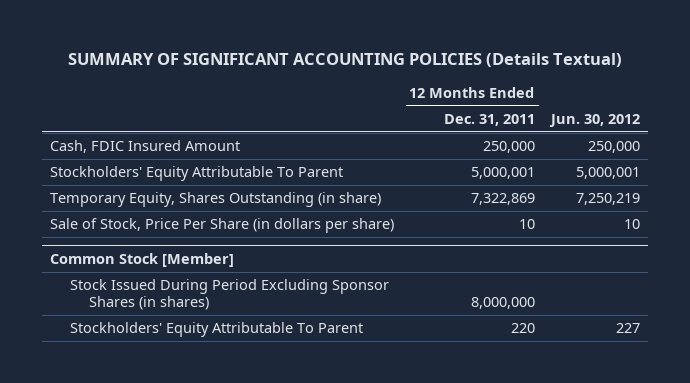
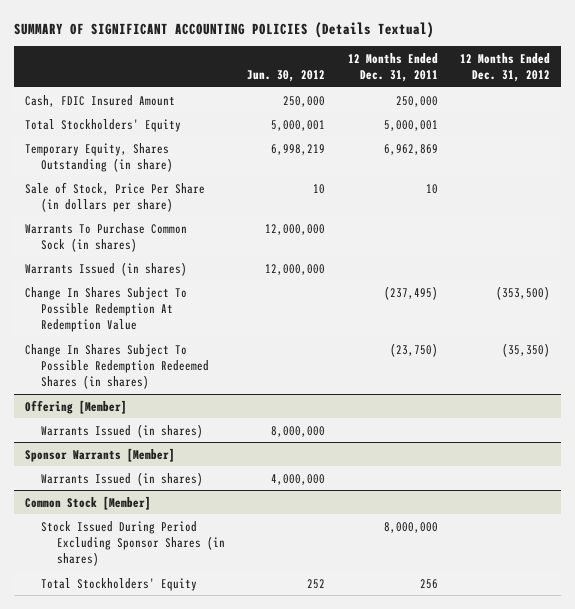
none -> [459,52,550,83] 12 Months Ended Dec. 31, 2012
[50,166,344,182] Stockholders' Equity Attributable To Parent -> [25,118,182,132] Total Stockholders' Equity
[470,193,535,206] 7,322,869 -> [383,143,438,155] 6,962,869
[575,193,640,206] 7,250,219 -> [271,143,326,155] 6,998,219
none -> [25,222,188,252] Warrants To Purchase Common Sock (in shares)
none -> [25,261,188,276] Warrants Issued (in shares)
none -> [25,286,188,333] Change In Shares Subject To Possible Redemption At Redemption Value
none -> [25,343,210,390] Change In Shares Subject To Possible Redemption Redeemed Shares (in shares)
none -> [25,399,128,414] Offering [Member]
none -> [41,423,204,438] Warrants Issued (in shares)
none -> [25,447,176,462] Sponsor Warrants [Member]
none -> [41,471,204,486] Warrants Issued (in shares)
[69,322,363,338] Stockholders' Equity Attributable To Parent -> [41,577,198,591] Total Stockholders' Equity
[510,323,535,334] 220 -> [419,578,438,589] 256
[615,323,640,334] 227 -> [307,578,326,589] 252

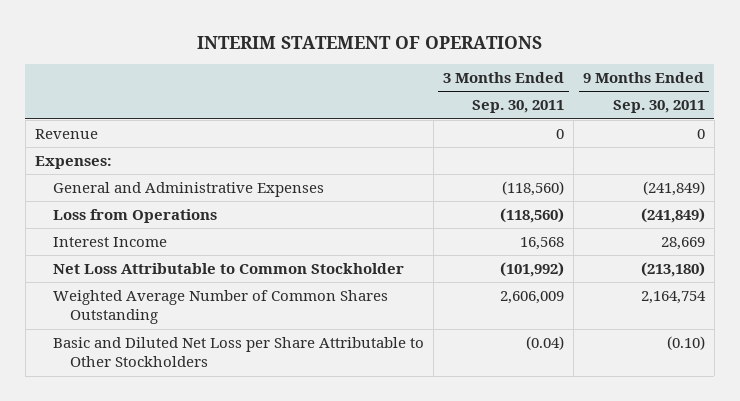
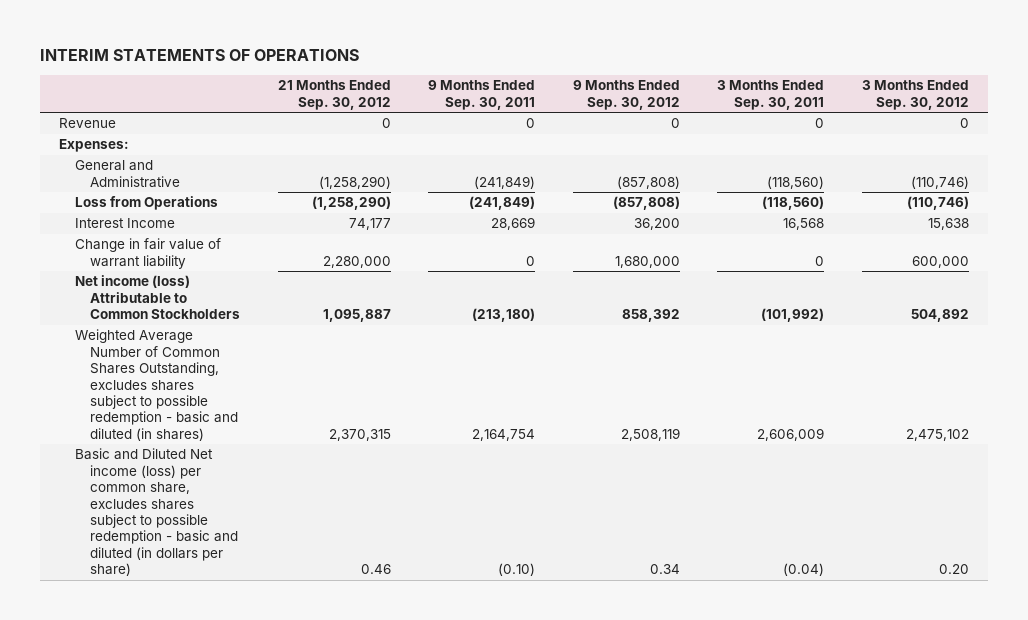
[196,35,542,49] INTERIM STATEMENT OF OPERATIONS -> [39,49,359,62] INTERIM STATEMENTS OF OPERATIONS
none -> [277,80,391,110] 21 Months Ended Sep. 30, 2012
none -> [572,80,680,110] 9 Months Ended Sep. 30, 2012
none -> [861,80,969,110] 3 Months Ended Sep. 30, 2012
[52,182,324,198] General and Administrative Expenses -> [74,160,181,188] General and Administrative
none -> [74,238,221,269] Change in fair value of warrant liability
[52,263,404,275] Net Loss Attributable to Common Stockholder -> [74,275,241,320] Net income (loss) Attributable to Common Stockholders
[52,290,388,325] Weighted Average Number of Common Shares Outstanding -> [74,329,239,441] Weighted Average Number of Common Shares Outstanding, excludes shares subject to possible redemption - basic and diluted (in shares)
[52,337,424,368] Basic and Diluted Net Loss per Share Attributable to Other Stockholders -> [74,448,239,577] Basic and Diluted Net income (loss) per common share, excludes shares subject to possible redemption - basic and diluted (in dollars per share)

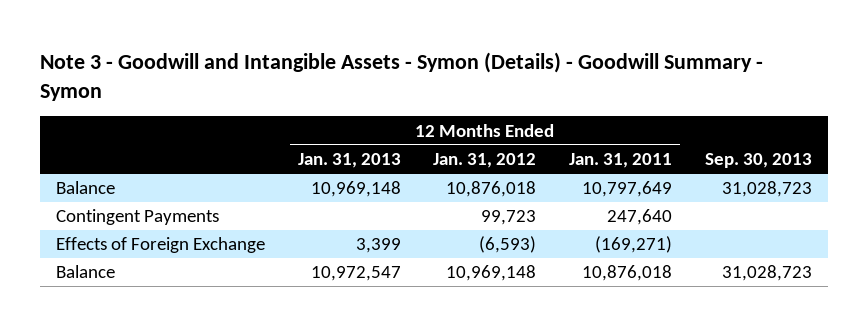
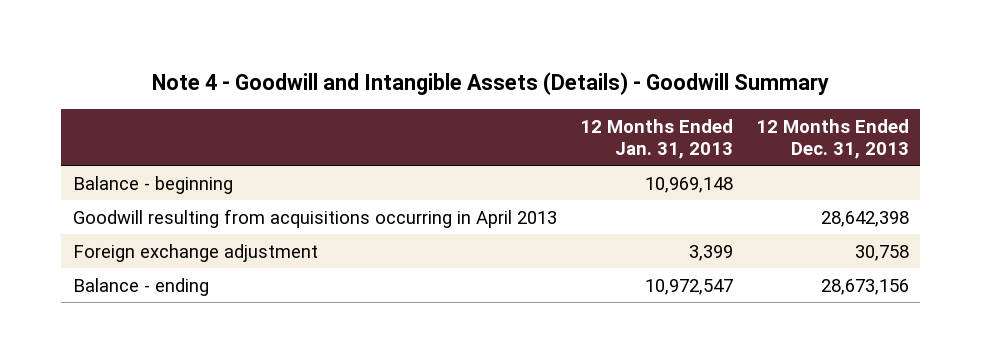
[39,51,763,101] Note 3 - Goodwill and Intangible Assets - Symon (Details) - Goodwill Summary - Symon -> [151,72,829,96] Note 4 - Goodwill and Intangible Assets (Details) - Goodwill Summary
[433,153,537,169] Jan. 31, 2012 -> none
[568,153,672,169] Jan. 31, 2011 -> none
[704,153,812,169] Sep. 30, 2013 -> none
none -> [755,118,909,160] 12 Months Ended Dec. 31, 2013
[56,209,220,226] Contingent Payments -> none
[56,181,116,195] Balance -> [72,175,233,194] Balance - beginning
none -> [72,208,557,228] Goodwill resulting from acquisitions occurring in April 2013
[56,237,266,254] Effects of Foreign Exchange -> [72,243,318,262] Foreign exchange adjustment
[56,265,116,279] Balance -> [72,277,209,296] Balance - ending

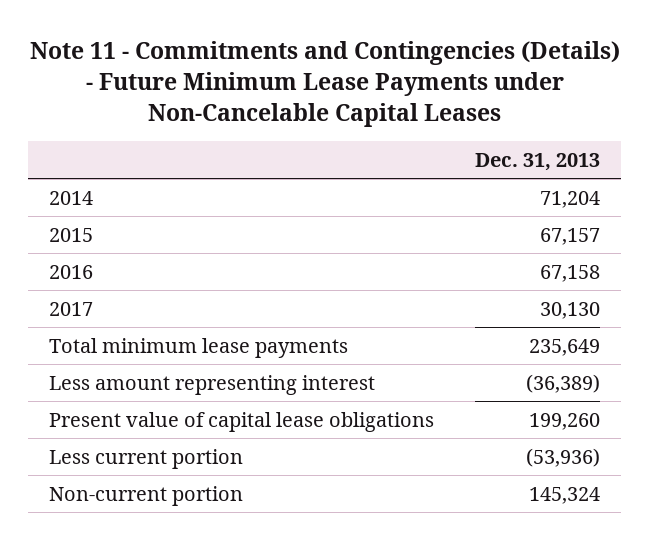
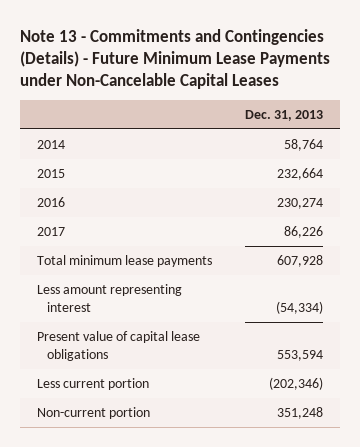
[29,40,620,128] Note 11 - Commitments and Contingencies (Details) - Future Minimum Lease Payments under Non-Cancelable Capital Leases -> [19,28,330,89] Note 13 - Commitments and Contingencies (Details) - Future Minimum Lease Payments under Non-Cancelable Capital Leases
[540,190,601,208] 71,204 -> [284,138,324,151] 58,764
[540,227,601,245] 67,157 -> [277,167,324,180] 232,664
[540,264,601,282] 67,158 -> [277,197,324,209] 230,274
[540,301,601,319] 30,130 -> [284,225,324,238] 86,226
[529,338,601,356] 235,649 -> [277,254,324,267] 607,928
[526,373,601,393] (36,389) -> [276,300,324,314] (54,334)
[529,412,601,430] 199,260 -> [277,349,324,361] 553,594
[526,447,601,467] (53,936) -> [269,376,324,390] (202,346)
[529,486,601,504] 145,324 -> [277,406,324,419] 351,248

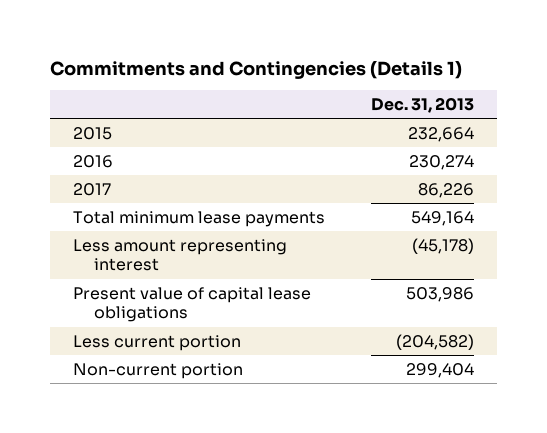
[19,28,330,89] Note 13 - Commitments and Contingencies (Details) - Future Minimum Lease Payments under Non-Cancelable Capital Leases -> [49,60,462,79] Commitments and Contingencies (Details 1)
[36,139,65,149] 2014 -> none
[277,254,324,267] 607,928 -> [410,210,474,226] 549,164
[276,300,324,314] (54,334) -> [411,237,474,254] (45,178)
[277,349,324,361] 553,594 -> [405,286,474,302] 503,986
[269,376,324,390] (202,346) -> [395,333,474,350] (204,582)
[277,406,324,419] 351,248 -> [405,362,474,378] 299,404

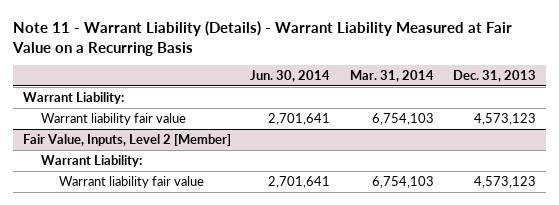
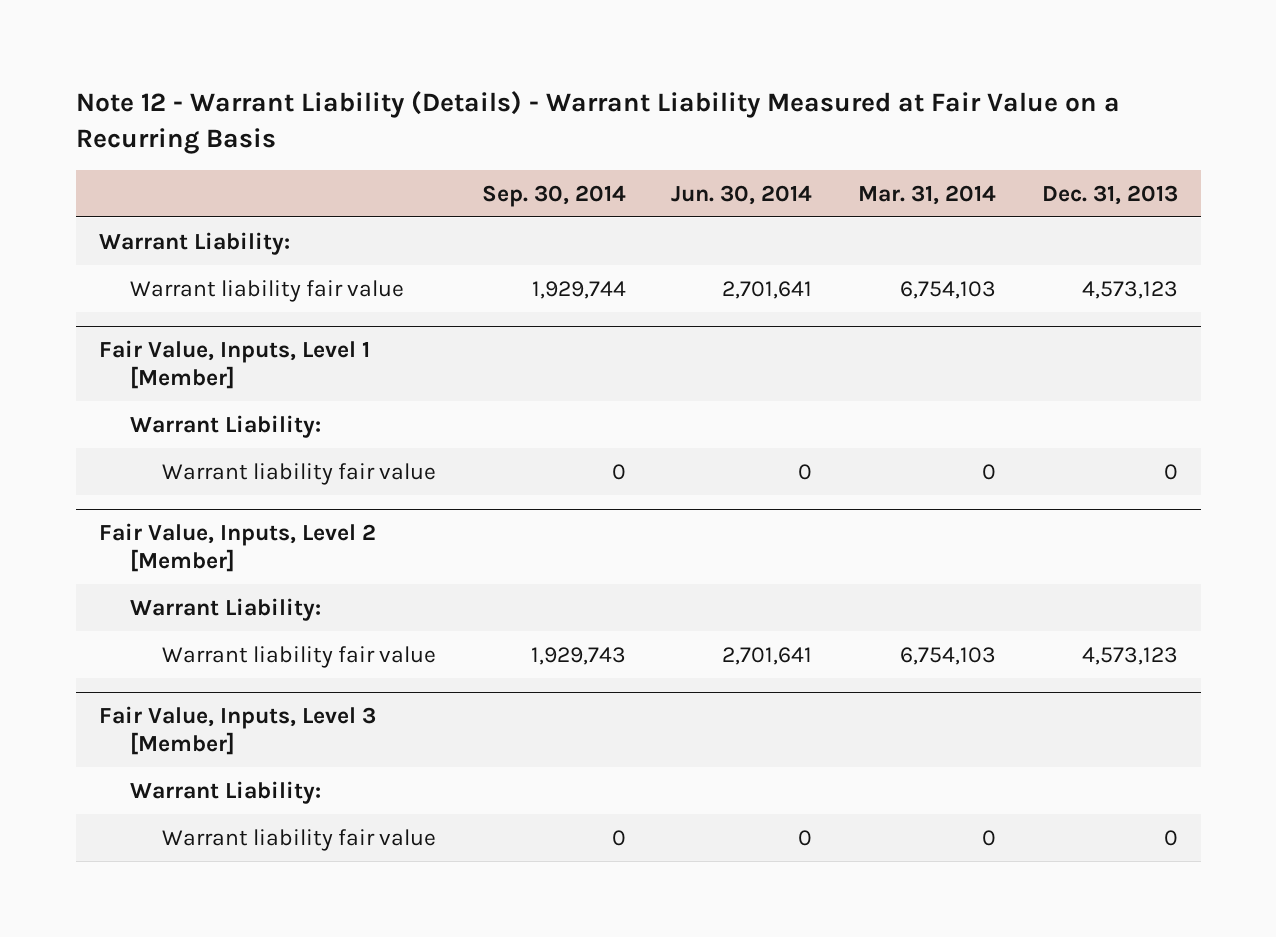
[12,21,513,56] Note 11 - Warrant Liability (Details) - Warrant Liability Measured at Fair Value on a Recurring Basis -> [75,91,1120,155] Note 12 - Warrant Liability (Details) - Warrant Liability Measured at Fair Value on a Recurring Basis
none -> [481,184,626,207] Sep. 30, 2014
none -> [98,339,370,390] Fair Value, Inputs, Level 1 [Member]
none -> [130,414,322,438] Warrant Liability:
none -> [161,462,436,485] Warrant liability fair value
none -> [98,705,376,756] Fair Value, Inputs, Level 3 [Member]
none -> [130,780,322,804] Warrant Liability:
none -> [161,828,436,851] Warrant liability fair value

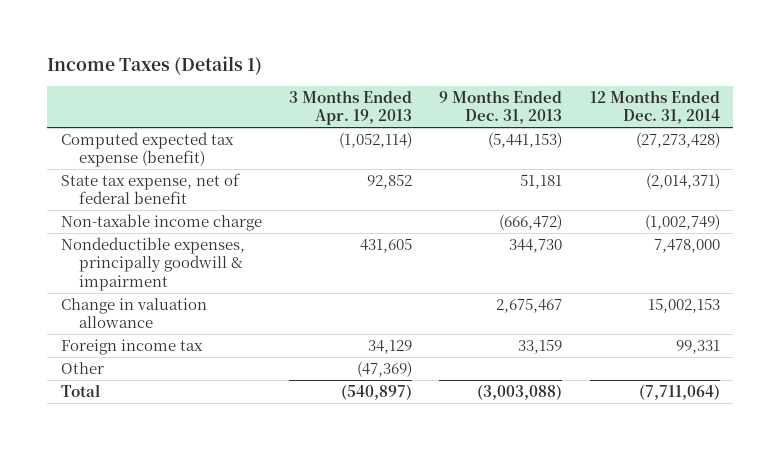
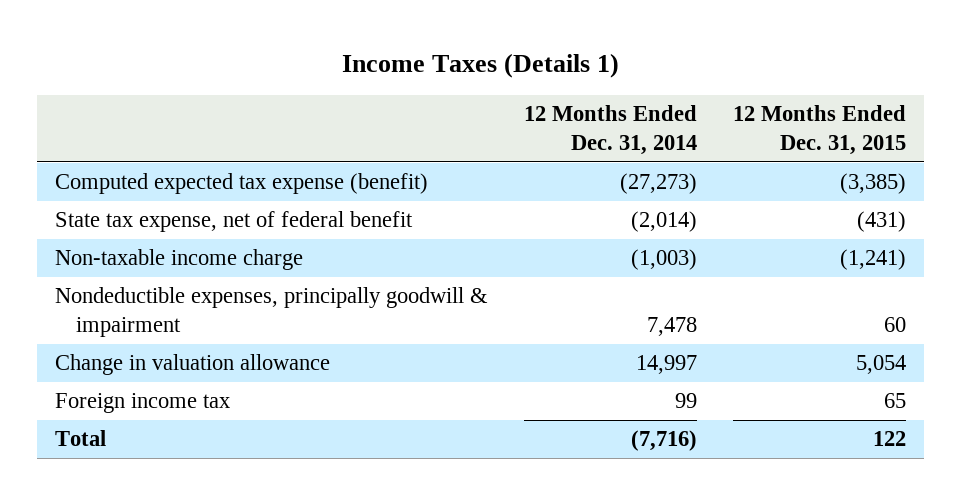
[289,89,413,126] 3 Months Ended Apr. 19, 2013 -> none
[439,89,563,125] 9 Months Ended Dec. 31, 2013 -> none
none -> [733,105,907,155] 12 Months Ended Dec. 31, 2015
[60,362,104,375] Other -> none
[635,132,720,149] (27,273,428) -> [620,173,698,195] (27,273)
[645,173,720,190] (2,014,371) -> [631,211,698,233] (2,014)
[644,214,720,231] (1,002,749) -> [631,249,698,271] (1,003)
[653,239,720,254] 7,478,000 -> [647,316,698,336] 7,478
[647,298,720,314] 15,002,153 -> [636,355,698,375] 14,997
[675,340,720,355] 99,331 -> [675,393,698,409] 99
[638,384,720,401] (7,711,064) -> [631,430,698,452] (7,716)

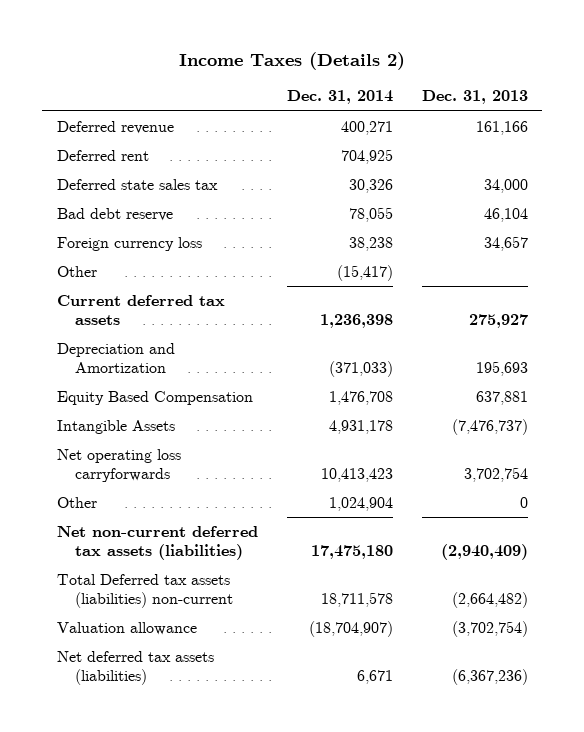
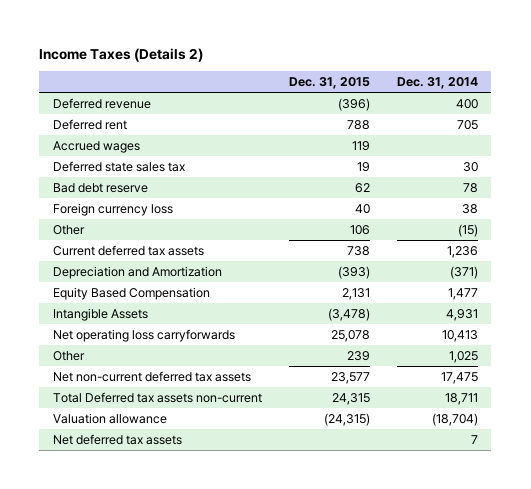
[421,90,528,105] Dec. 31, 2013 -> none
none -> [288,76,370,89] Dec. 31, 2015
[340,120,393,135] 400,271 -> [455,98,478,109] 400
[340,148,393,164] 704,925 -> [456,119,478,130] 705
none -> [52,140,140,153] Accrued wages
[348,178,393,193] 30,326 -> [462,161,478,172] 30
[348,206,393,222] 78,055 -> [462,182,478,193] 78
[348,236,393,251] 38,238 -> [461,203,478,214] 38
[336,264,393,281] (15,417) -> [457,223,478,237] (15)
[319,313,393,328] 1,236,398 -> [446,245,478,258] 1,236
[328,360,393,377] (371,033) -> [449,265,478,279] (371)
[328,390,393,405] 1,476,708 -> [447,287,478,300] 1,477
[328,419,393,434] 4,931,178 -> [445,308,478,321] 4,931
[320,467,393,482] 10,413,423 -> [441,329,478,342] 10,413
[328,496,393,511] 1,024,904 -> [448,350,478,363] 1,025
[56,525,258,560] Net non-current deferred tax assets (liabilities) -> [52,370,251,382] Net non-current deferred tax assets
[310,544,393,559] 17,475,180 -> [440,371,478,384] 17,475
[56,573,233,608] Total Deferred tax assets (liabilities) non-current -> [52,391,262,403] Total Deferred tax assets non-current
[320,591,393,607] 18,711,578 -> [444,392,478,405] 18,711
[308,620,393,637] (18,704,907) -> [431,412,478,426] (18,704)
[56,650,214,685] Net deferred tax assets (liabilities) -> [52,433,182,445] Net deferred tax assets
[356,669,393,684] 6,671 -> [470,434,478,444] 7

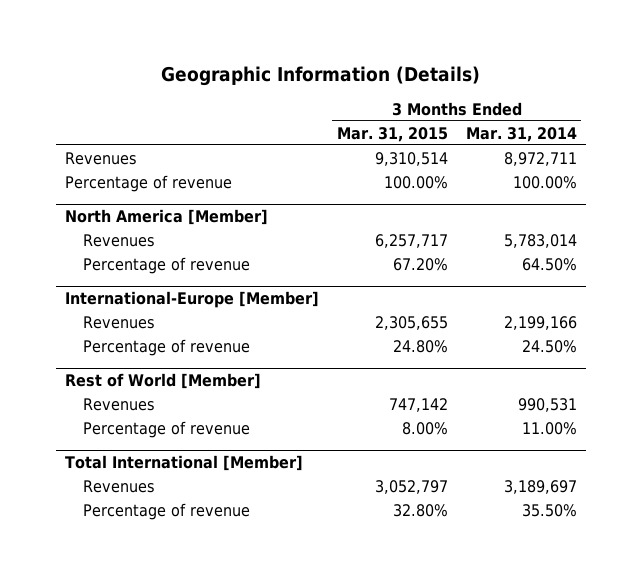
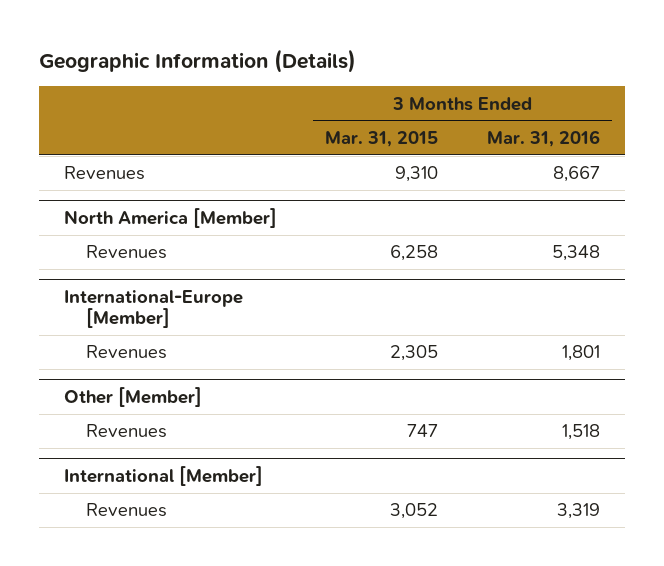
[465,126,577,142] Mar. 31, 2014 -> none
none -> [487,129,601,147] Mar. 31, 2016
[64,174,232,192] Percentage of revenue -> none
[374,151,448,166] 9,310,514 -> [395,166,439,183] 9,310
[83,256,251,274] Percentage of revenue -> none
[374,233,448,248] 6,257,717 -> [390,245,439,262] 6,258
[83,338,251,356] Percentage of revenue -> none
[83,420,251,438] Percentage of revenue -> none
[83,502,251,520] Percentage of revenue -> none
[374,315,448,330] 2,305,655 -> [390,345,439,362] 2,305
[64,372,261,389] Rest of World [Member] -> [63,386,202,407] Other [Member]
[388,397,448,412] 747,142 -> [407,424,439,438] 747
[64,454,303,471] Total International [Member] -> [63,465,263,486] International [Member]
[374,479,448,494] 3,052,797 -> [390,503,439,520] 3,052

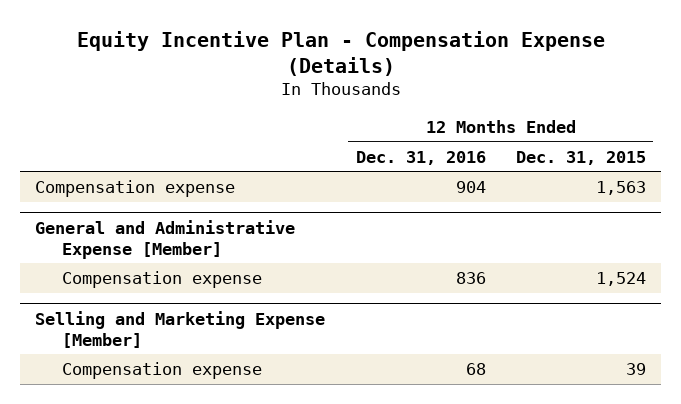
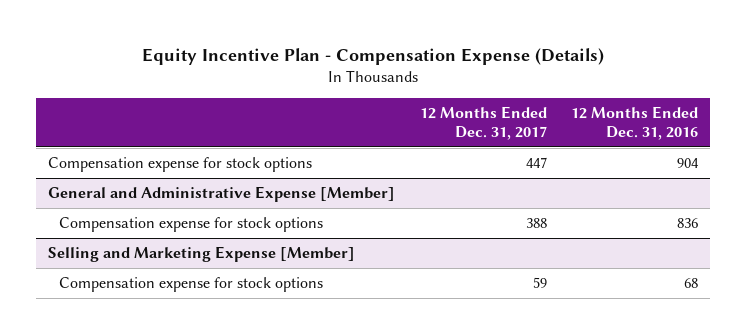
[515,150,646,165] Dec. 31, 2015 -> none
none -> [419,105,547,141] 12 Months Ended Dec. 31, 2017
[35,179,236,197] Compensation expense -> [48,157,313,173] Compensation expense for stock options
[61,270,262,288] Compensation expense -> [59,217,324,233] Compensation expense for stock options
[61,361,262,379] Compensation expense -> [59,277,324,293] Compensation expense for stock options

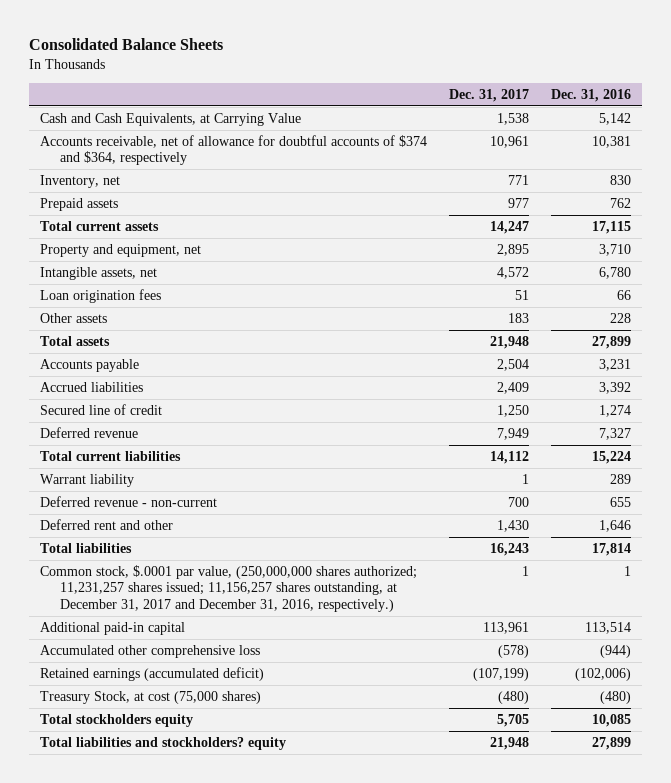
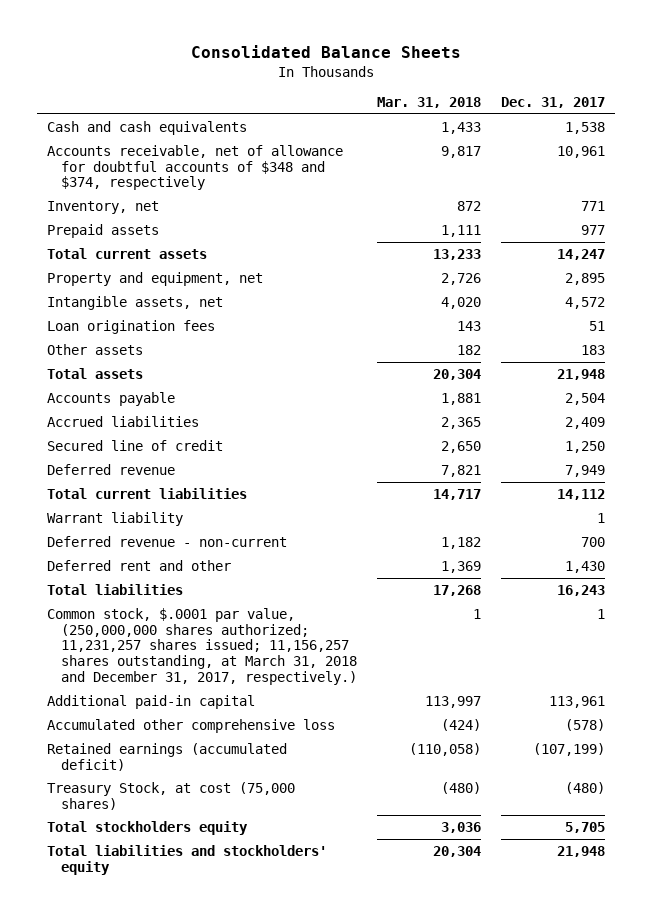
[550,88,631,102] Dec. 31, 2016 -> none
none -> [377,96,482,108] Mar. 31, 2018
[39,112,301,126] Cash and Cash Equivalents, at Carrying Value -> [47,120,248,135] Cash and cash equivalents
[39,134,427,166] Accounts receivable, net of allowance for doubtful accounts of $374 and $364, respectively -> [47,144,344,191] Accounts receivable, net of allowance for doubtful accounts of $348 and $374, respectively
[39,564,417,612] Common stock, $.0001 par value, (250,000,000 shares authorized; 11,231,257 shares issued; 11,156,257 shares outstanding, at December 31, 2017 and December 31, 2016, respectively.) -> [47,607,358,685] Common stock, $.0001 par value, (250,000,000 shares authorized; 11,231,257 shares issued; 11,156,257 shares outstanding, at March 31, 2018 and December 31, 2017, respectively.)
[39,736,286,750] Total liabilities and stockholders? equity -> [47,844,328,875] Total liabilities and stockholders' equity

